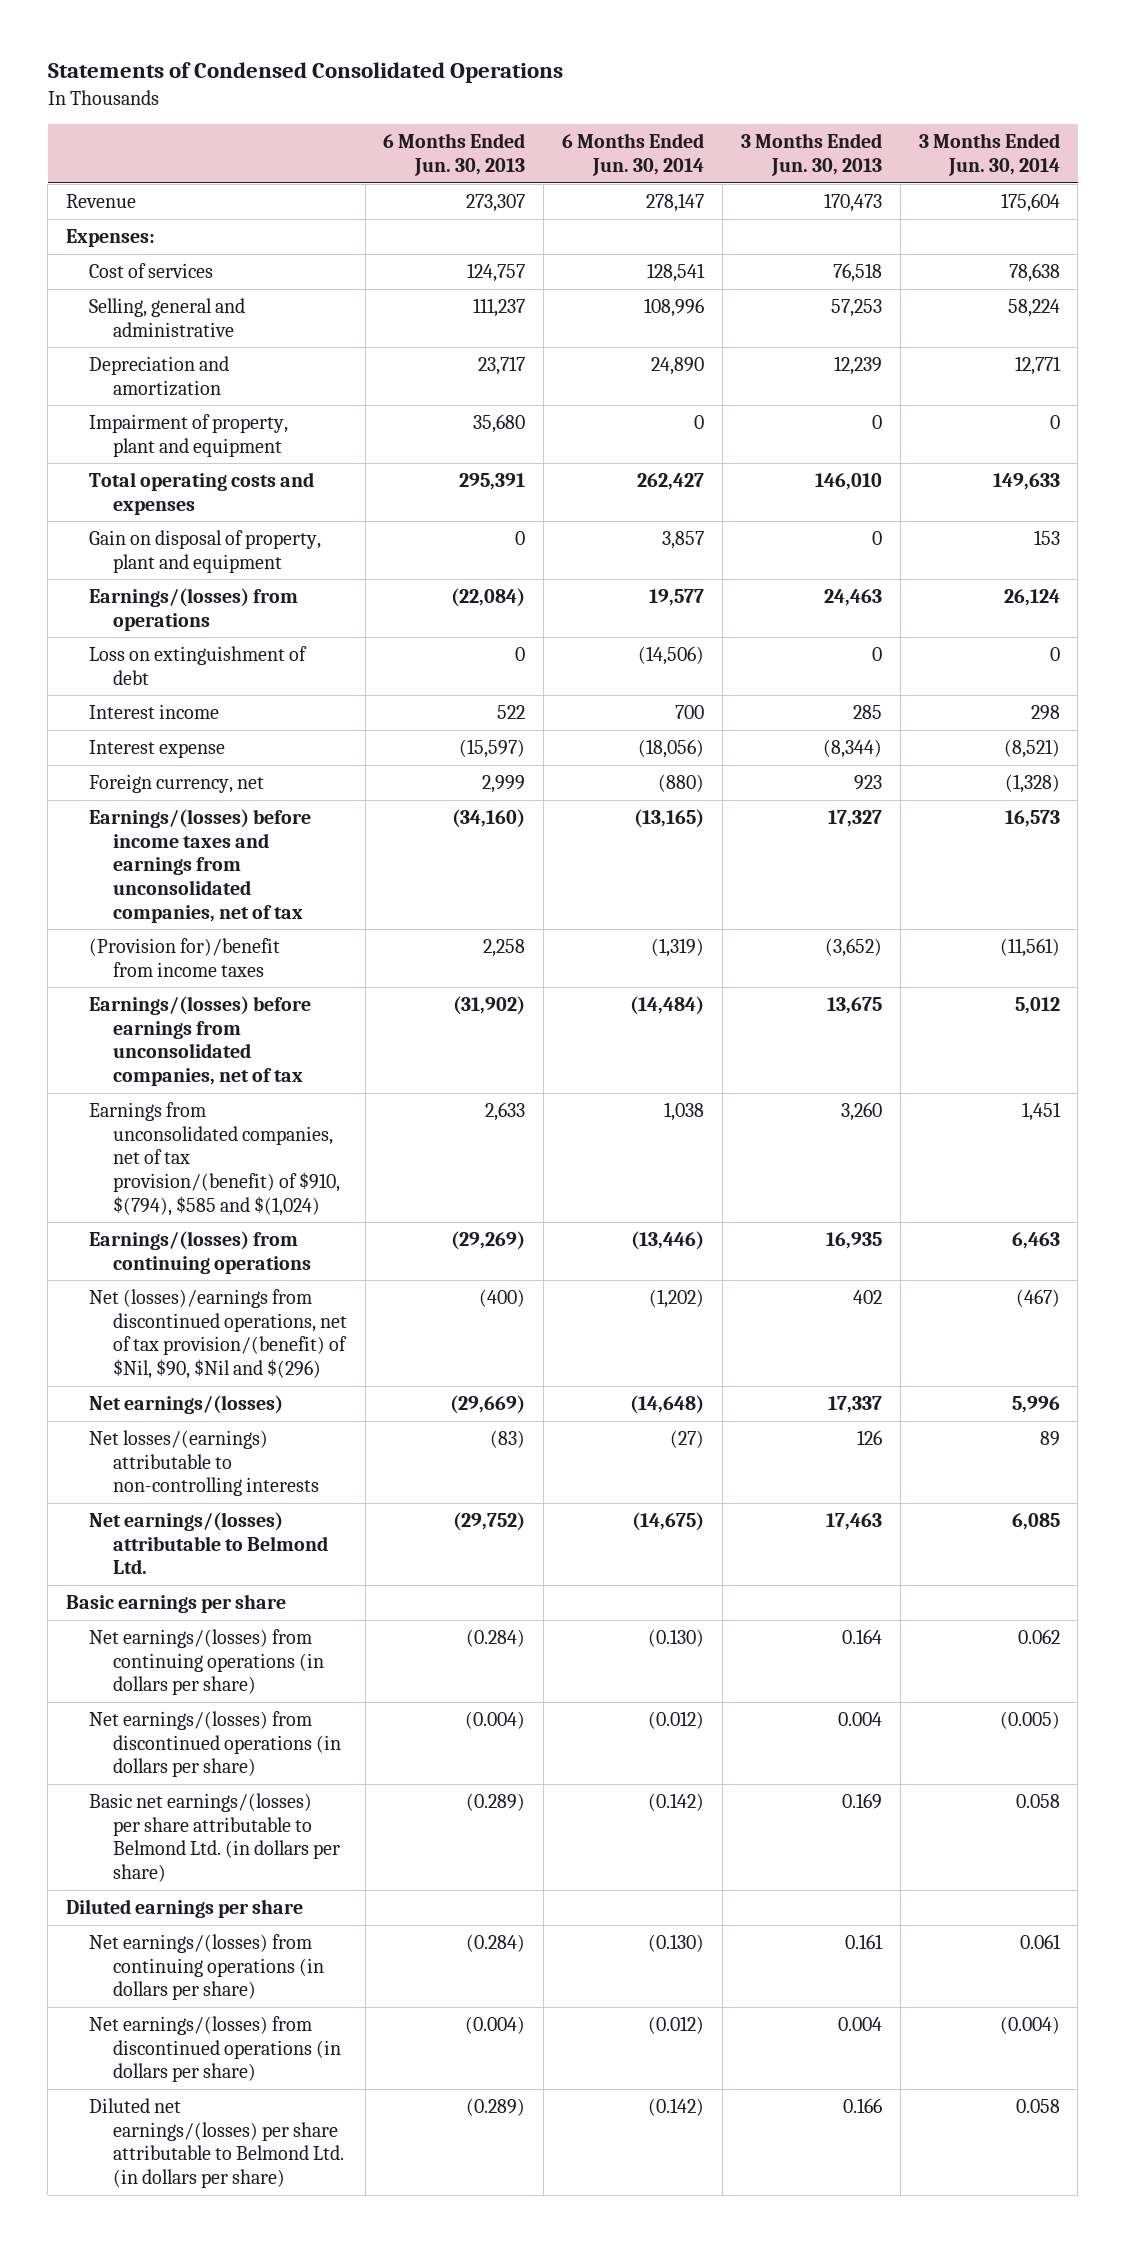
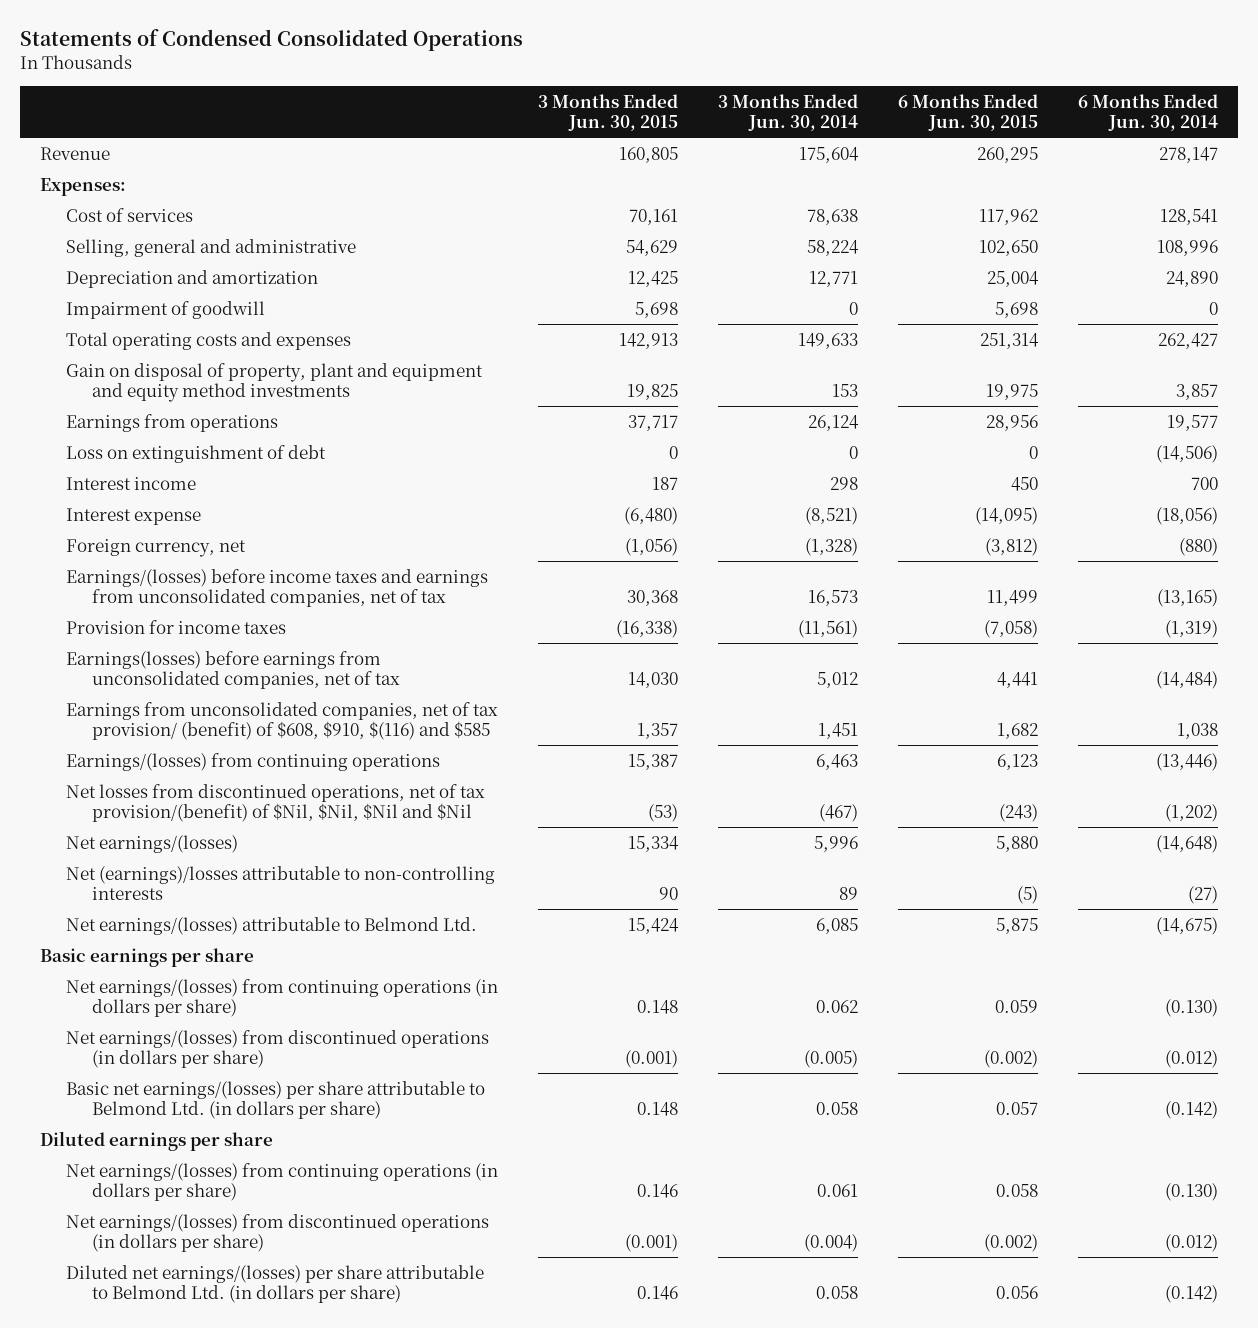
[383,133,526,176] 6 Months Ended Jun. 30, 2013 -> none
[740,133,882,176] 3 Months Ended Jun. 30, 2013 -> none
none -> [537,93,678,132] 3 Months Ended Jun. 30, 2015
none -> [898,93,1039,132] 6 Months Ended Jun. 30, 2015
[89,414,289,457] Impairment of property, plant and equipment -> none
none -> [65,300,265,319] Impairment of goodwill
[89,530,322,573] Gain on disposal of property, plant and equipment -> [65,362,483,403] Gain on disposal of property, plant and equipment and equity method investments
[89,588,299,631] Earnings/(losses) from operations -> [65,413,278,432] Earnings from operations
[89,938,281,977] (Provision for)/benefit from income taxes -> [65,619,286,634] Provision for income taxes
[89,996,312,1086] Earnings/(losses) before earnings from unconsolidated companies, net of tax -> [65,650,400,690] Earnings(losses) before earnings from unconsolidated companies, net of tax
[89,1102,340,1216] Earnings from unconsolidated companies, net of tax provision/(benefit) of $910, $(794), $585 and $(1,024) -> [65,701,498,741] Earnings from unconsolidated companies, net of tax provision/ (benefit) of $608, $910, $(116) and $585
[89,1289,347,1379] Net (losses)/earnings from discontinued operations, net of tax provision/(benefit) of $Nil, $90, $Nil and $(296) -> [65,783,485,823] Net losses from discontinued operations, net of tax provision/(benefit) of $Nil, $Nil, $Nil and $Nil
[89,1430,319,1497] Net losses/(earnings) attributable to non-controlling interests -> [65,865,495,901] Net (earnings)/losses attributable to non-controlling interests

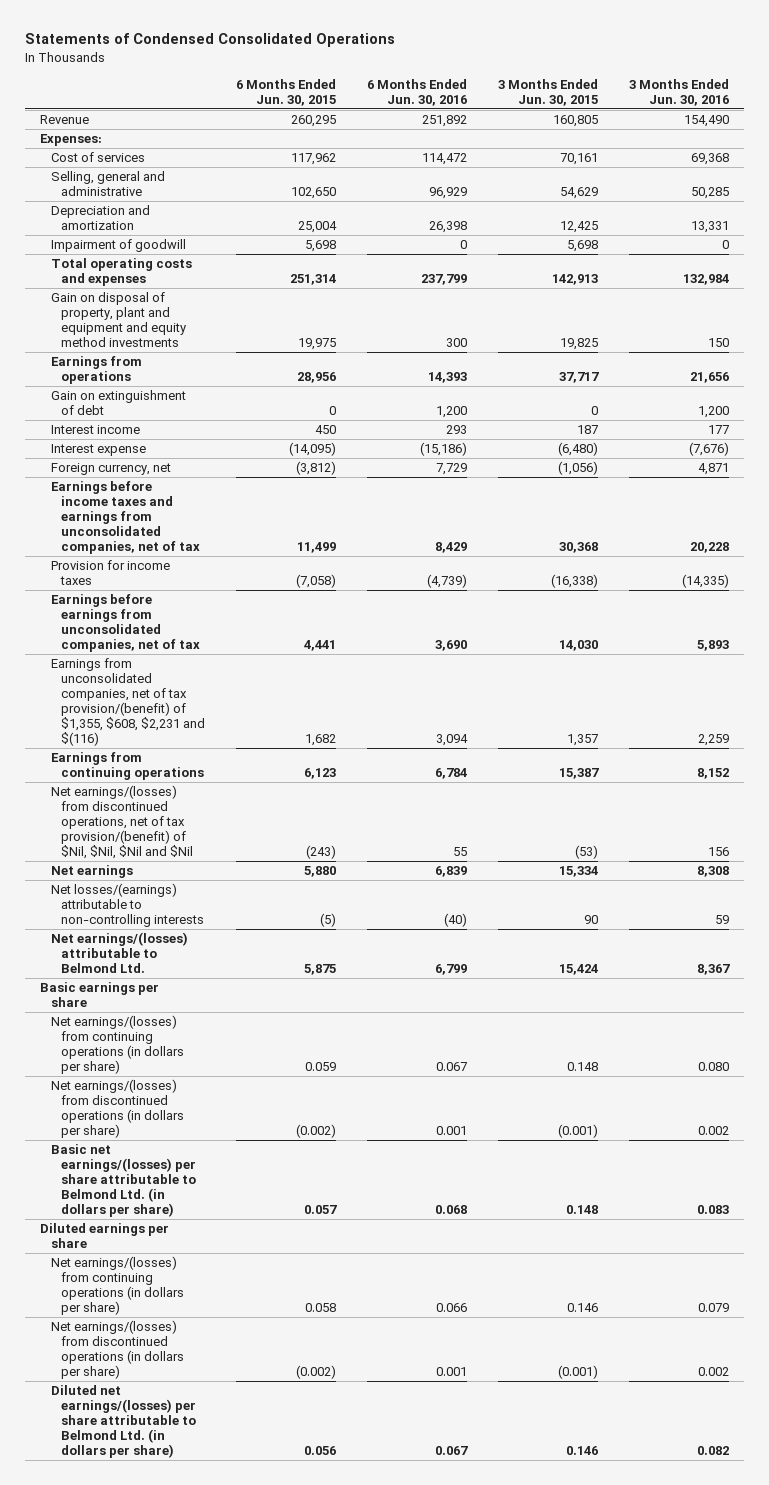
[718,93,859,132] 3 Months Ended Jun. 30, 2014 -> none
[1078,93,1219,132] 6 Months Ended Jun. 30, 2014 -> none
none -> [367,78,468,106] 6 Months Ended Jun. 30, 2016
none -> [628,78,729,106] 3 Months Ended Jun. 30, 2016
[65,444,326,463] Loss on extinguishment of debt -> [50,390,186,416] Gain on extinguishment of debt
[65,568,488,608] Earnings/(losses) before income taxes and earnings from unconsolidated companies, net of tax -> [50,481,201,554] Earnings before income taxes and earnings from unconsolidated companies, net of tax
[65,650,400,690] Earnings(losses) before earnings from unconsolidated companies, net of tax -> [50,594,201,652] Earnings before earnings from unconsolidated companies, net of tax
[65,701,498,741] Earnings from unconsolidated companies, net of tax provision/ (benefit) of $608, $910, $(116) and $585 -> [50,658,206,746] Earnings from unconsolidated companies, net of tax provision/(benefit) of $1,355, $608, $2,231 and $(116)
[65,752,440,771] Earnings/(losses) from continuing operations -> [50,752,205,781] Earnings from continuing operations
[65,783,485,823] Net losses from discontinued operations, net of tax provision/(benefit) of $Nil, $Nil, $Nil and $Nil -> [50,785,194,859] Net earnings/(losses) from discontinued operations, net of tax provision/(benefit) of $Nil, $Nil, $Nil and $Nil
[65,834,238,853] Net earnings/(losses) -> [50,865,133,879] Net earnings
[65,865,495,901] Net (earnings)/losses attributable to non-controlling interests -> [50,883,205,927] Net losses/(earnings) attributable to non-controlling interests

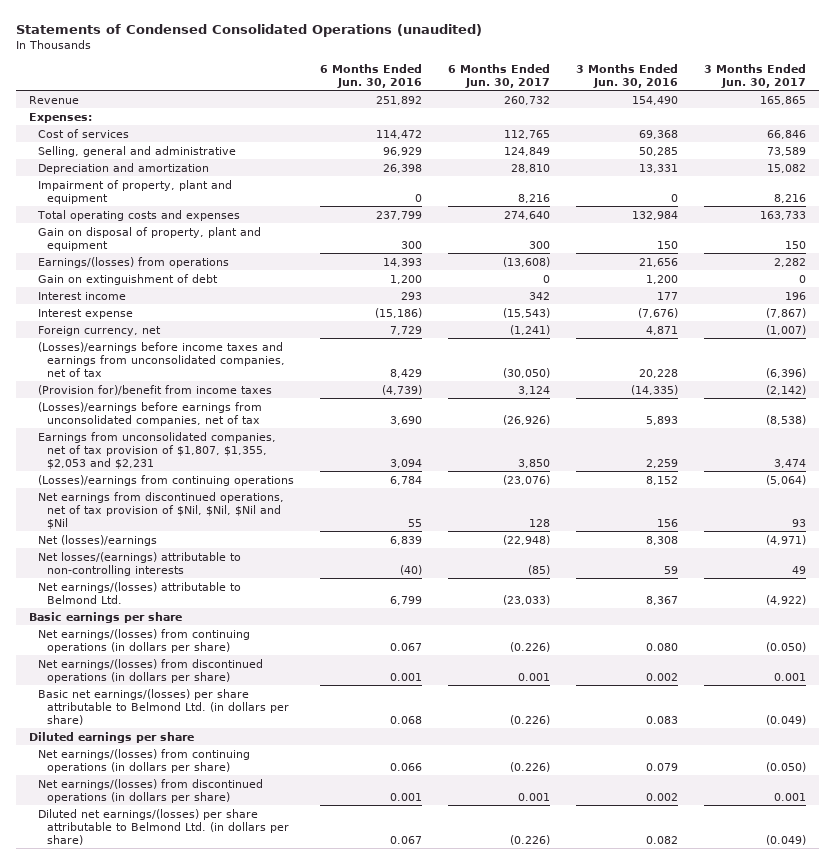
[24,33,395,48] Statements of Condensed Consolidated Operations -> [16,23,483,37] Statements of Condensed Consolidated Operations (unaudited)
[236,78,337,106] 6 Months Ended Jun. 30, 2015 -> none
[497,78,598,106] 3 Months Ended Jun. 30, 2015 -> none
none -> [447,63,550,88] 6 Months Ended Jun. 30, 2017
none -> [703,63,806,88] 3 Months Ended Jun. 30, 2017
[50,239,186,253] Impairment of goodwill -> none
none -> [38,179,233,204] Impairment of property, plant and equipment
[50,292,187,347] Gain on disposal of property, plant and equipment and equity method investments -> [38,226,262,251] Gain on disposal of property, plant and equipment
[50,356,142,385] Earnings from operations -> [38,256,230,268] Earnings/(losses) from operations
[50,481,201,554] Earnings before income taxes and earnings from unconsolidated companies, net of tax -> [38,341,285,377] (Losses)/earnings before income taxes and earnings from unconsolidated companies, net of tax
[50,560,170,586] Provision for income taxes -> [38,384,273,395] (Provision for)/benefit from income taxes
[50,594,201,652] Earnings before earnings from unconsolidated companies, net of tax -> [38,401,263,426] (Losses)/earnings before earnings from unconsolidated companies, net of tax
[50,658,206,746] Earnings from unconsolidated companies, net of tax provision/(benefit) of $1,355, $608, $2,231 and $(116) -> [38,431,277,469] Earnings from unconsolidated companies, net of tax provision of $1,807, $1,355, $2,053 and $2,231
[50,752,205,781] Earnings from continuing operations -> [38,474,295,486] (Losses)/earnings from continuing operations
[50,785,194,859] Net earnings/(losses) from discontinued operations, net of tax provision/(benefit) of $Nil, $Nil, $Nil and $Nil -> [38,491,285,529] Net earnings from discontinued operations, net of tax provision of $Nil, $Nil, $Nil and $Nil
[50,865,133,879] Net earnings -> [38,534,158,546] Net (losses)/earnings

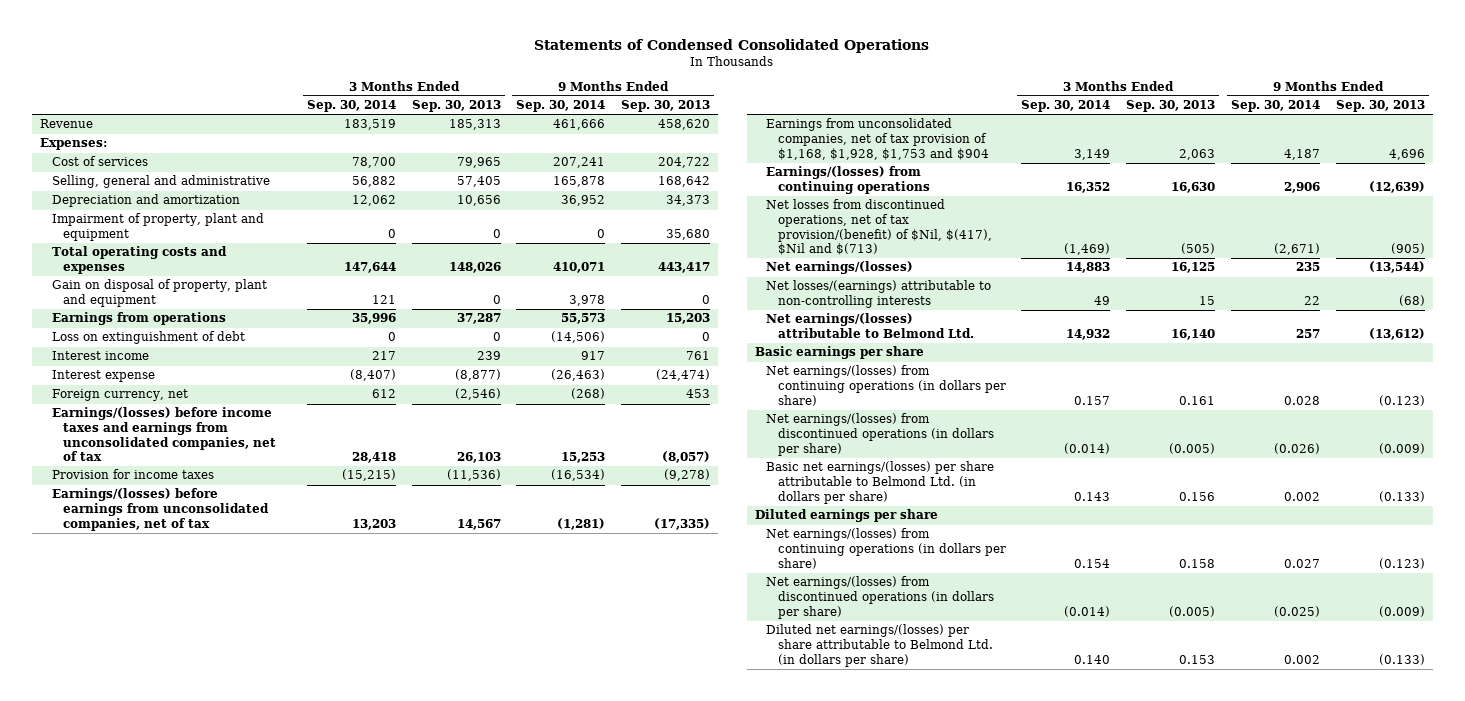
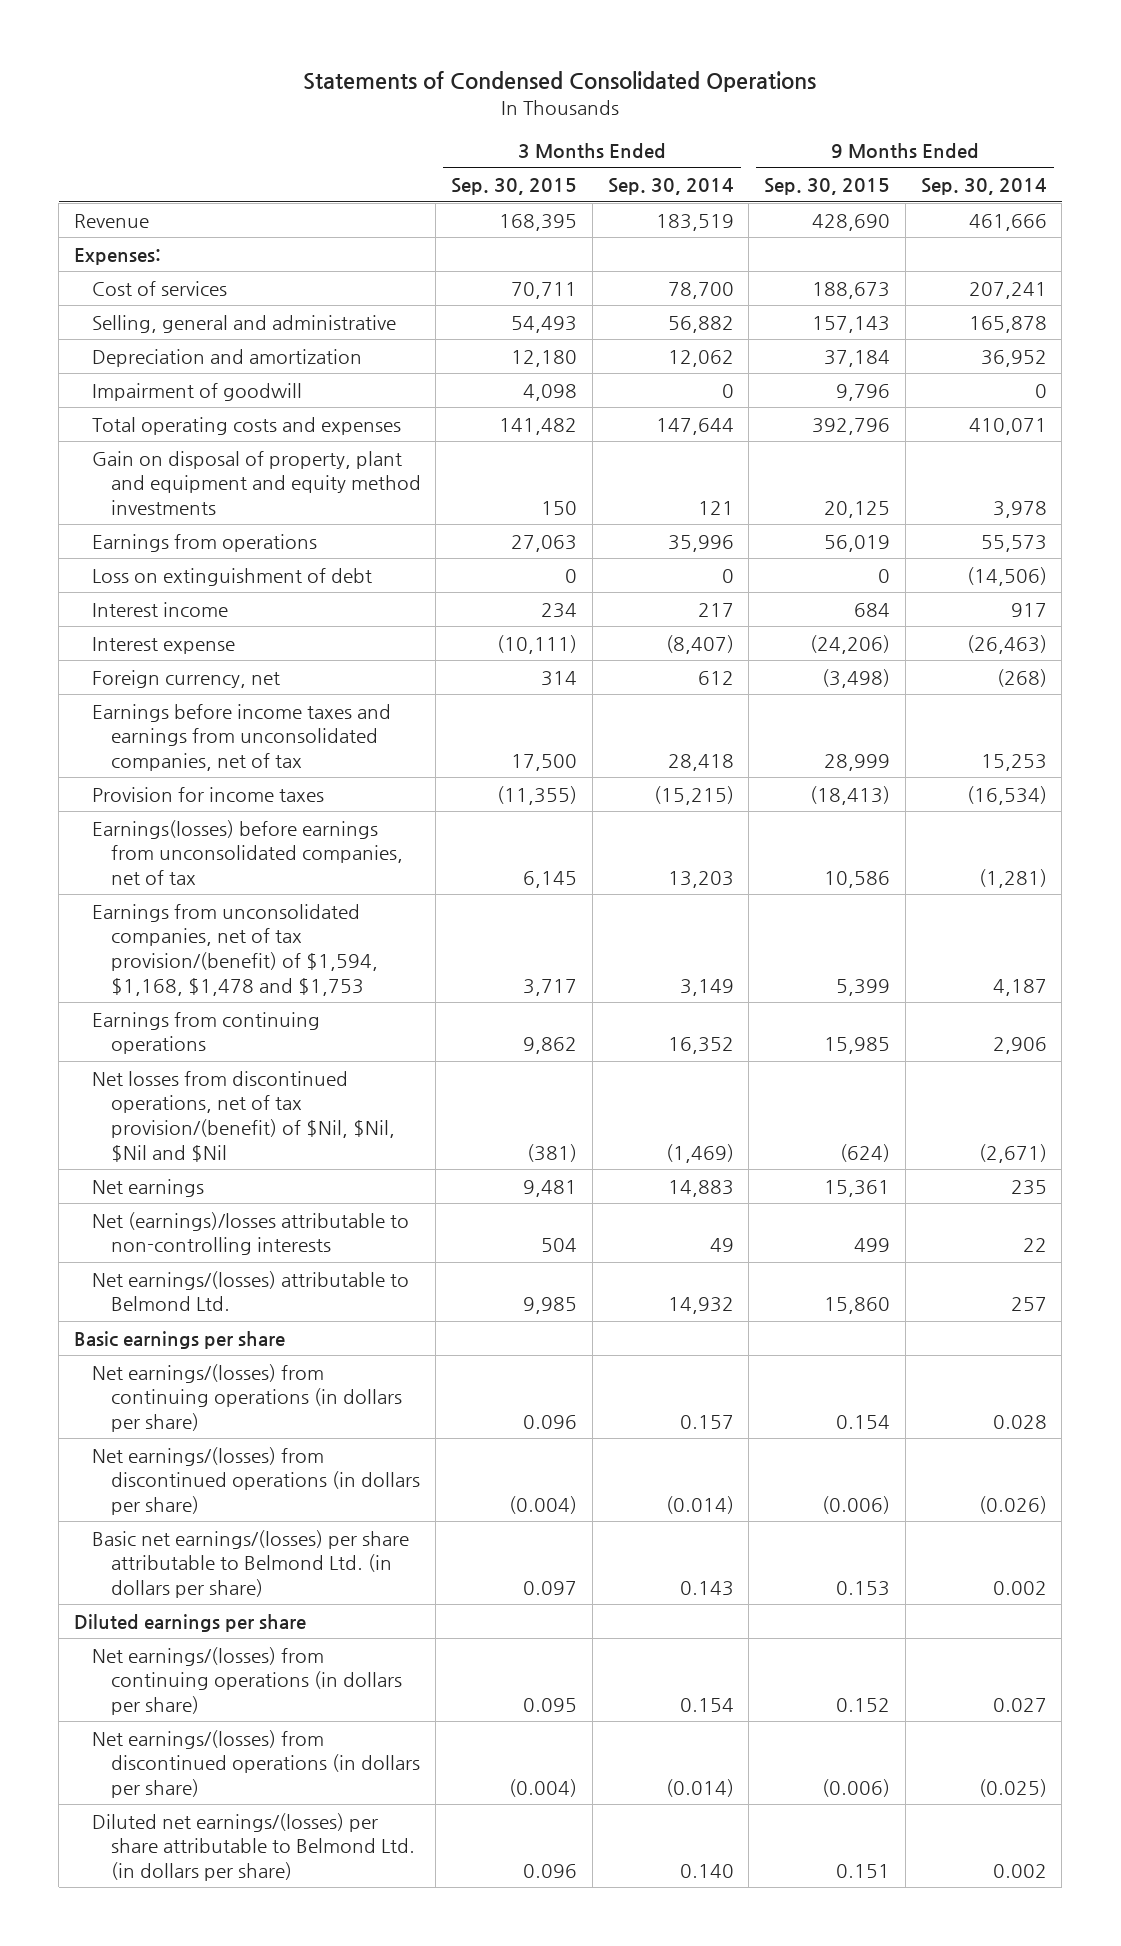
[411,100,501,113] Sep. 30, 2013 -> none
[621,100,711,113] Sep. 30, 2013 -> none
none -> [451,178,578,196] Sep. 30, 2015
none -> [764,178,891,196] Sep. 30, 2015
[51,213,264,242] Impairment of property, plant and equipment -> none
none -> [92,382,303,401] Impairment of goodwill
[51,279,267,308] Gain on disposal of property, plant and equipment -> [92,450,421,515] Gain on disposal of property, plant and equipment and equity method investments
[51,407,276,462] Earnings/(losses) before income taxes and earnings from unconsolidated companies, net of tax -> [92,703,392,771] Earnings before income taxes and earnings from unconsolidated companies, net of tax
[51,488,269,531] Earnings/(losses) before earnings from unconsolidated companies, net of tax -> [92,819,403,885] Earnings(losses) before earnings from unconsolidated companies, net of tax
[766,118,989,160] Earnings from unconsolidated companies, net of tax provision of $1,168, $1,928, $1,753 and $904 -> [92,903,378,996] Earnings from unconsolidated companies, net of tax provision/(benefit) of $1,594, $1,168, $1,478 and $1,753
[766,166,930,195] Earnings/(losses) from continuing operations -> [92,1011,321,1055] Earnings from continuing operations
[766,199,992,256] Net losses from discontinued operations, net of tax provision/(benefit) of $Nil, $(417), $Nil and $(713) -> [92,1070,395,1162] Net losses from discontinued operations, net of tax provision/(benefit) of $Nil, $Nil, $Nil and $Nil
[766,261,914,275] Net earnings/(losses) -> [92,1178,205,1197] Net earnings
[766,280,992,309] Net losses/(earnings) attributable to non-controlling interests -> [92,1211,410,1256] Net (earnings)/losses attributable to non-controlling interests

